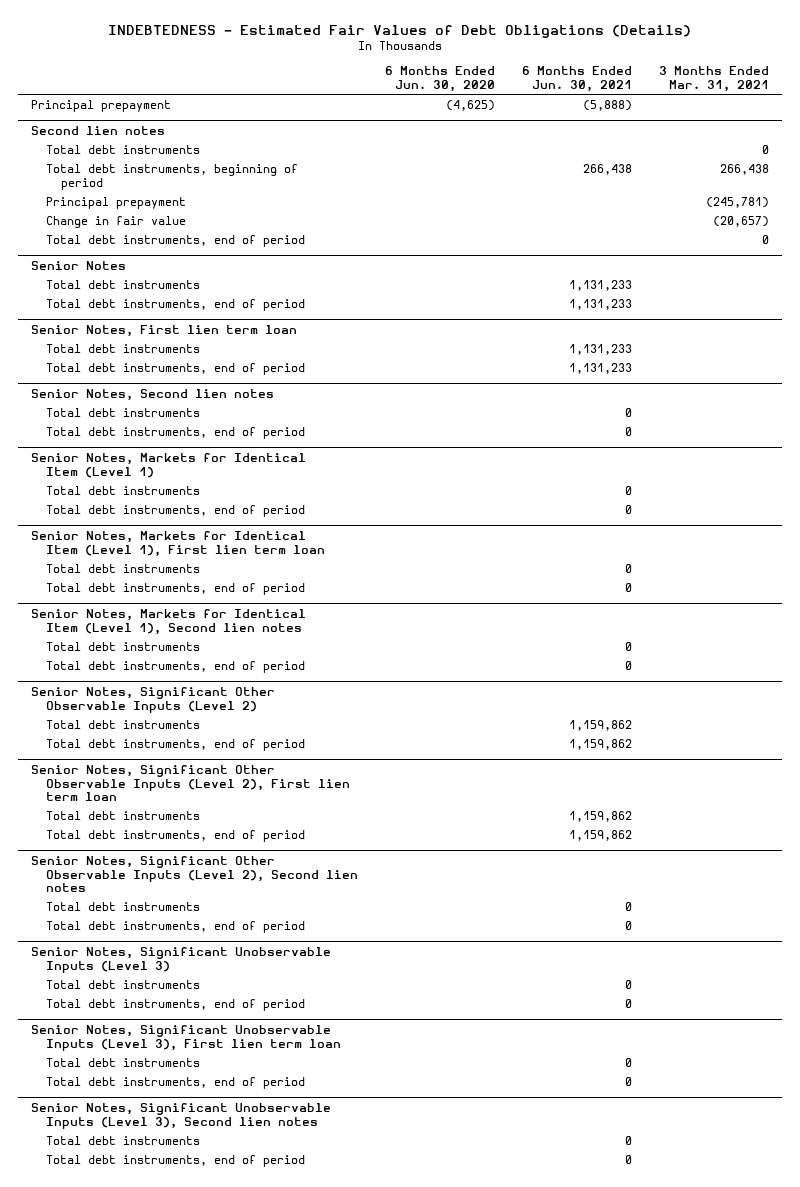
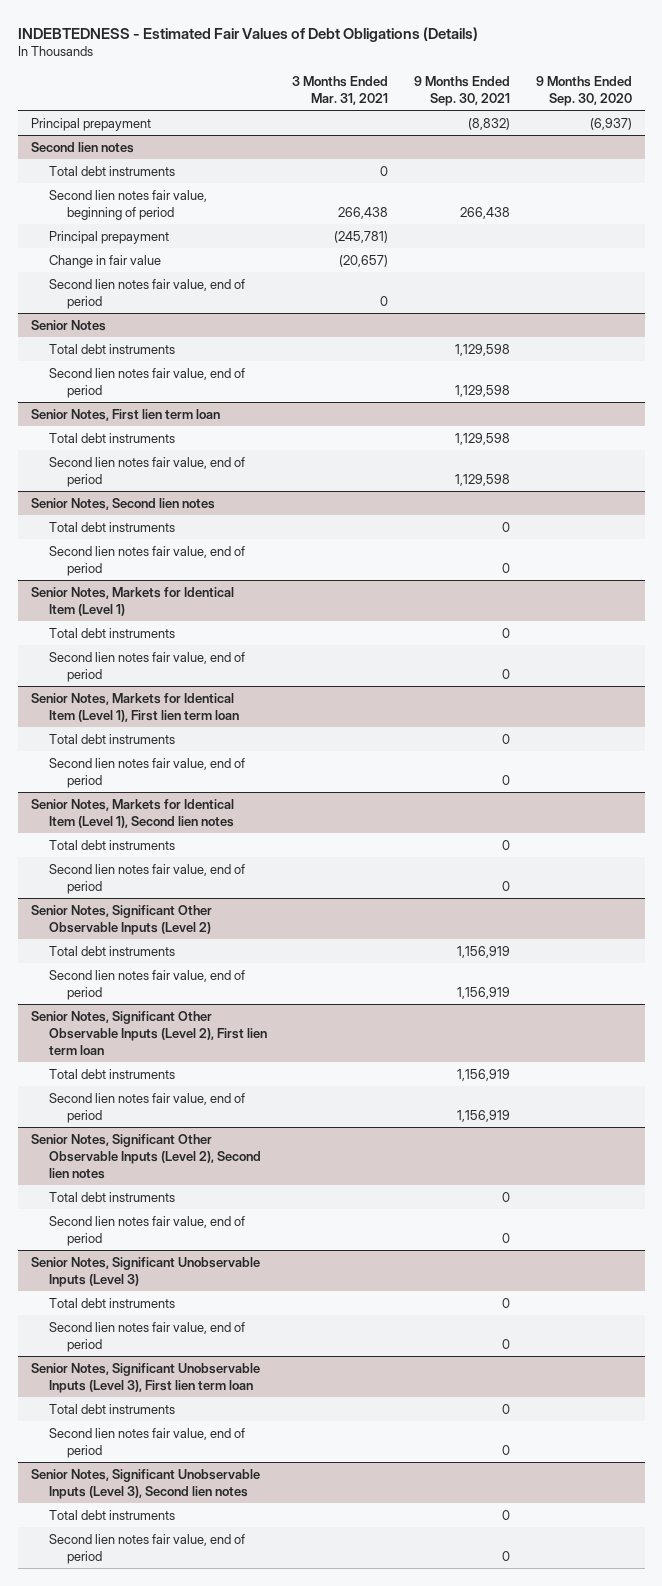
[384,66,495,93] 6 Months Ended Jun. 30, 2020 -> none
[521,66,632,93] 6 Months Ended Jun. 30, 2021 -> none
none -> [414,76,511,107] 9 Months Ended Sep. 30, 2021
none -> [535,76,632,107] 9 Months Ended Sep. 30, 2020
[46,163,299,190] Total debt instruments, beginning of period -> [48,189,207,220] Second lien notes fair value, beginning of period
[46,234,306,247] Total debt instruments, end of period -> [48,278,245,309] Second lien notes fair value, end of period
[46,298,306,311] Total debt instruments, end of period -> [48,367,245,398] Second lien notes fair value, end of period
[46,362,306,375] Total debt instruments, end of period -> [48,456,245,487] Second lien notes fair value, end of period
[46,426,306,439] Total debt instruments, end of period -> [48,545,245,576] Second lien notes fair value, end of period
[46,504,306,517] Total debt instruments, end of period -> [48,651,245,682] Second lien notes fair value, end of period
[46,582,306,595] Total debt instruments, end of period -> [48,757,245,788] Second lien notes fair value, end of period
[46,660,306,673] Total debt instruments, end of period -> [48,863,245,894] Second lien notes fair value, end of period
[46,738,306,751] Total debt instruments, end of period -> [48,969,245,1000] Second lien notes fair value, end of period
[46,829,306,842] Total debt instruments, end of period -> [48,1092,245,1123] Second lien notes fair value, end of period
[46,920,306,933] Total debt instruments, end of period -> [48,1215,245,1246] Second lien notes fair value, end of period
[46,998,306,1011] Total debt instruments, end of period -> [48,1321,245,1352] Second lien notes fair value, end of period
[46,1076,306,1089] Total debt instruments, end of period -> [48,1427,245,1458] Second lien notes fair value, end of period
[46,1154,306,1167] Total debt instruments, end of period -> [48,1533,245,1564] Second lien notes fair value, end of period

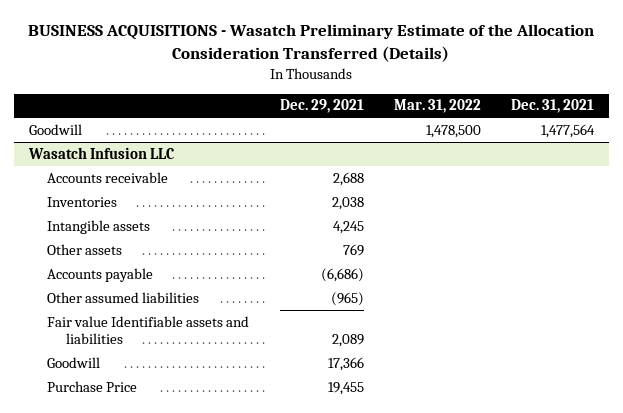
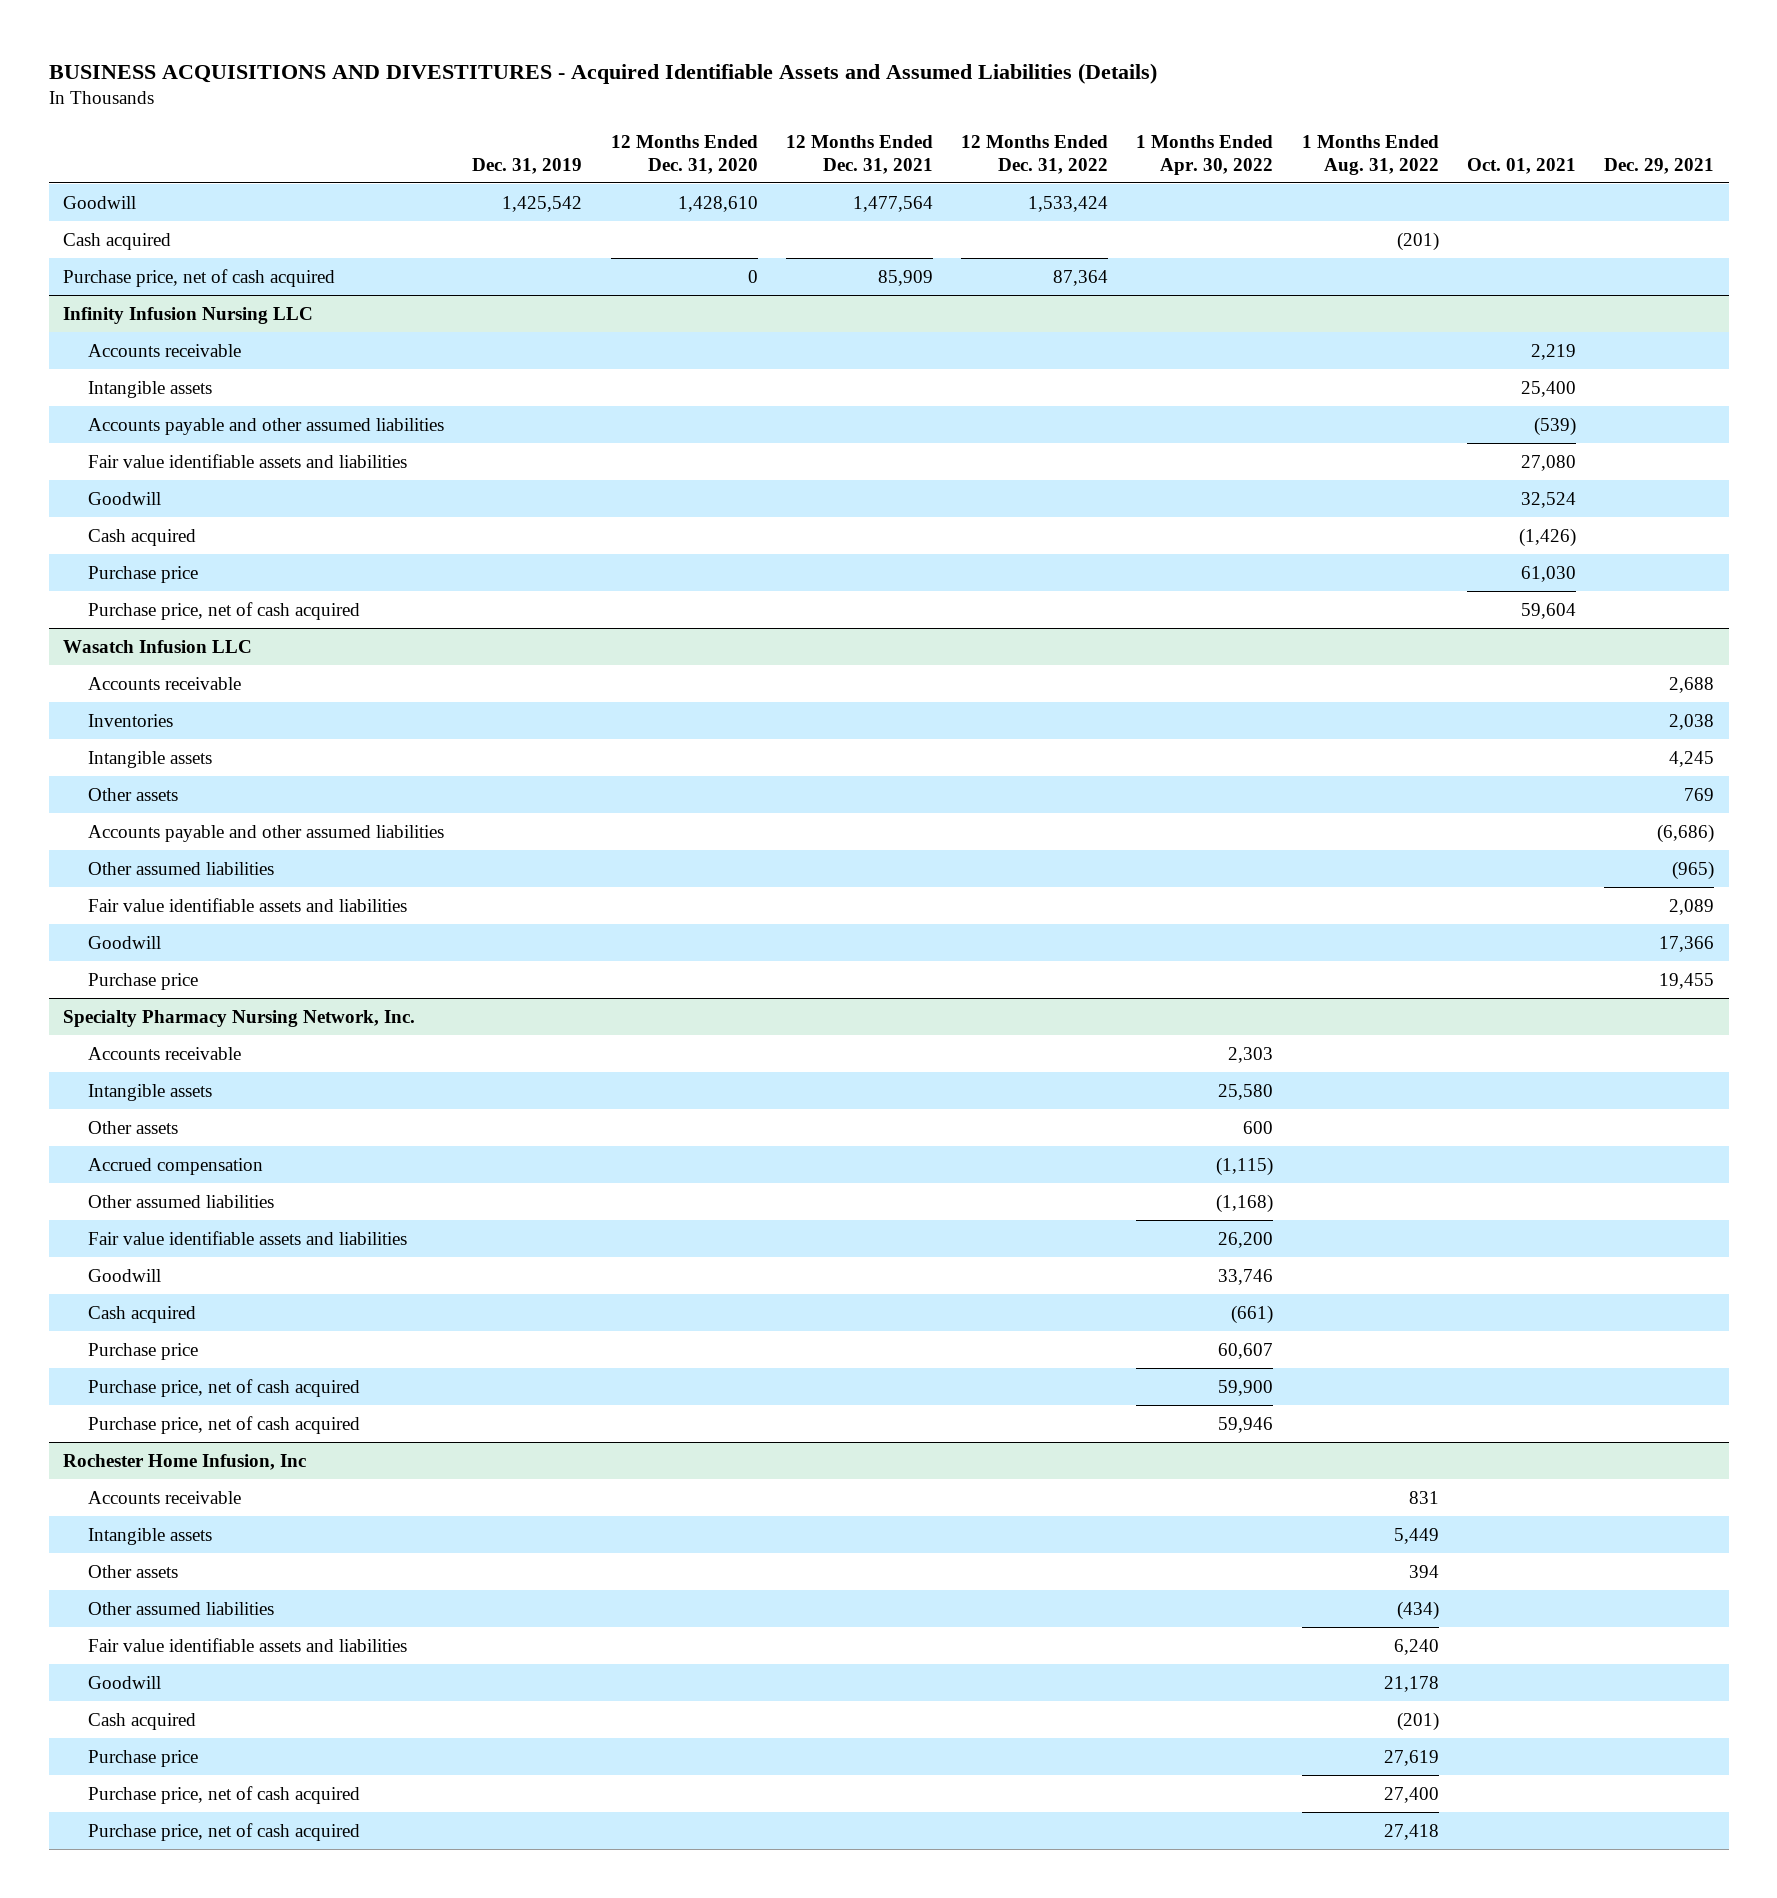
[28,24,595,63] BUSINESS ACQUISITIONS - Wasatch Preliminary Estimate of the Allocation Consideration Transferred (Details) -> [48,62,1157,84] BUSINESS ACQUISITIONS AND DIVESTITURES - Acquired Identifiable Assets and Assumed Liabilities (Details)
[393,99,481,114] Mar. 31, 2022 -> none
[511,99,595,114] Dec. 31, 2021 -> none
none -> [472,157,583,174] Dec. 31, 2019
none -> [610,135,758,174] 12 Months Ended Dec. 31, 2020
none -> [785,135,933,174] 12 Months Ended Dec. 31, 2021
none -> [961,135,1109,174] 12 Months Ended Dec. 31, 2022
none -> [1136,135,1274,175] 1 Months Ended Apr. 30, 2022
none -> [1301,135,1439,175] 1 Months Ended Aug. 31, 2022
none -> [1467,157,1577,174] Oct. 01, 2021
none -> [62,232,171,250] Cash acquired
none -> [62,268,335,287] Purchase price, net of cash acquired
none -> [62,306,313,324] Infinity Infusion Nursing LLC
none -> [87,343,241,357] Accounts receivable
none -> [87,380,212,398] Intangible assets
none -> [87,417,444,435] Accounts payable and other assumed liabilities
none -> [87,453,407,468] Fair value identifiable assets and liabilities
none -> [87,491,161,505] Goodwill
none -> [87,528,196,546] Cash acquired
none -> [87,565,198,583] Purchase price
none -> [87,601,360,620] Purchase price, net of cash acquired
[47,267,154,282] Accounts payable -> [87,824,444,842] Accounts payable and other assumed liabilities
[47,315,250,344] Fair value Identifiable assets and liabilities -> [87,897,407,912] Fair value identifiable assets and liabilities
[47,380,138,392] Purchase Price -> [87,972,198,990] Purchase price
none -> [62,1009,415,1027] Specialty Pharmacy Nursing Network, Inc.
none -> [87,1046,241,1060] Accounts receivable
none -> [87,1083,212,1101] Intangible assets
none -> [87,1120,178,1134] Other assets
none -> [87,1157,263,1175] Accrued compensation
none -> [87,1194,274,1208] Other assumed liabilities
none -> [87,1230,407,1245] Fair value identifiable assets and liabilities
none -> [87,1268,161,1282] Goodwill
none -> [87,1305,196,1323] Cash acquired
none -> [87,1342,198,1360] Purchase price
none -> [87,1378,360,1397] Purchase price, net of cash acquired
none -> [87,1415,360,1434] Purchase price, net of cash acquired
none -> [62,1453,306,1470] Rochester Home Infusion, Inc
none -> [87,1490,241,1504] Accounts receivable
none -> [87,1527,212,1545] Intangible assets
none -> [87,1564,178,1578] Other assets
none -> [87,1601,274,1615] Other assumed liabilities
none -> [87,1637,407,1652] Fair value identifiable assets and liabilities
none -> [87,1675,161,1689] Goodwill
none -> [87,1712,196,1730] Cash acquired
none -> [87,1749,198,1767] Purchase price
none -> [87,1785,360,1804] Purchase price, net of cash acquired
none -> [87,1822,360,1841] Purchase price, net of cash acquired

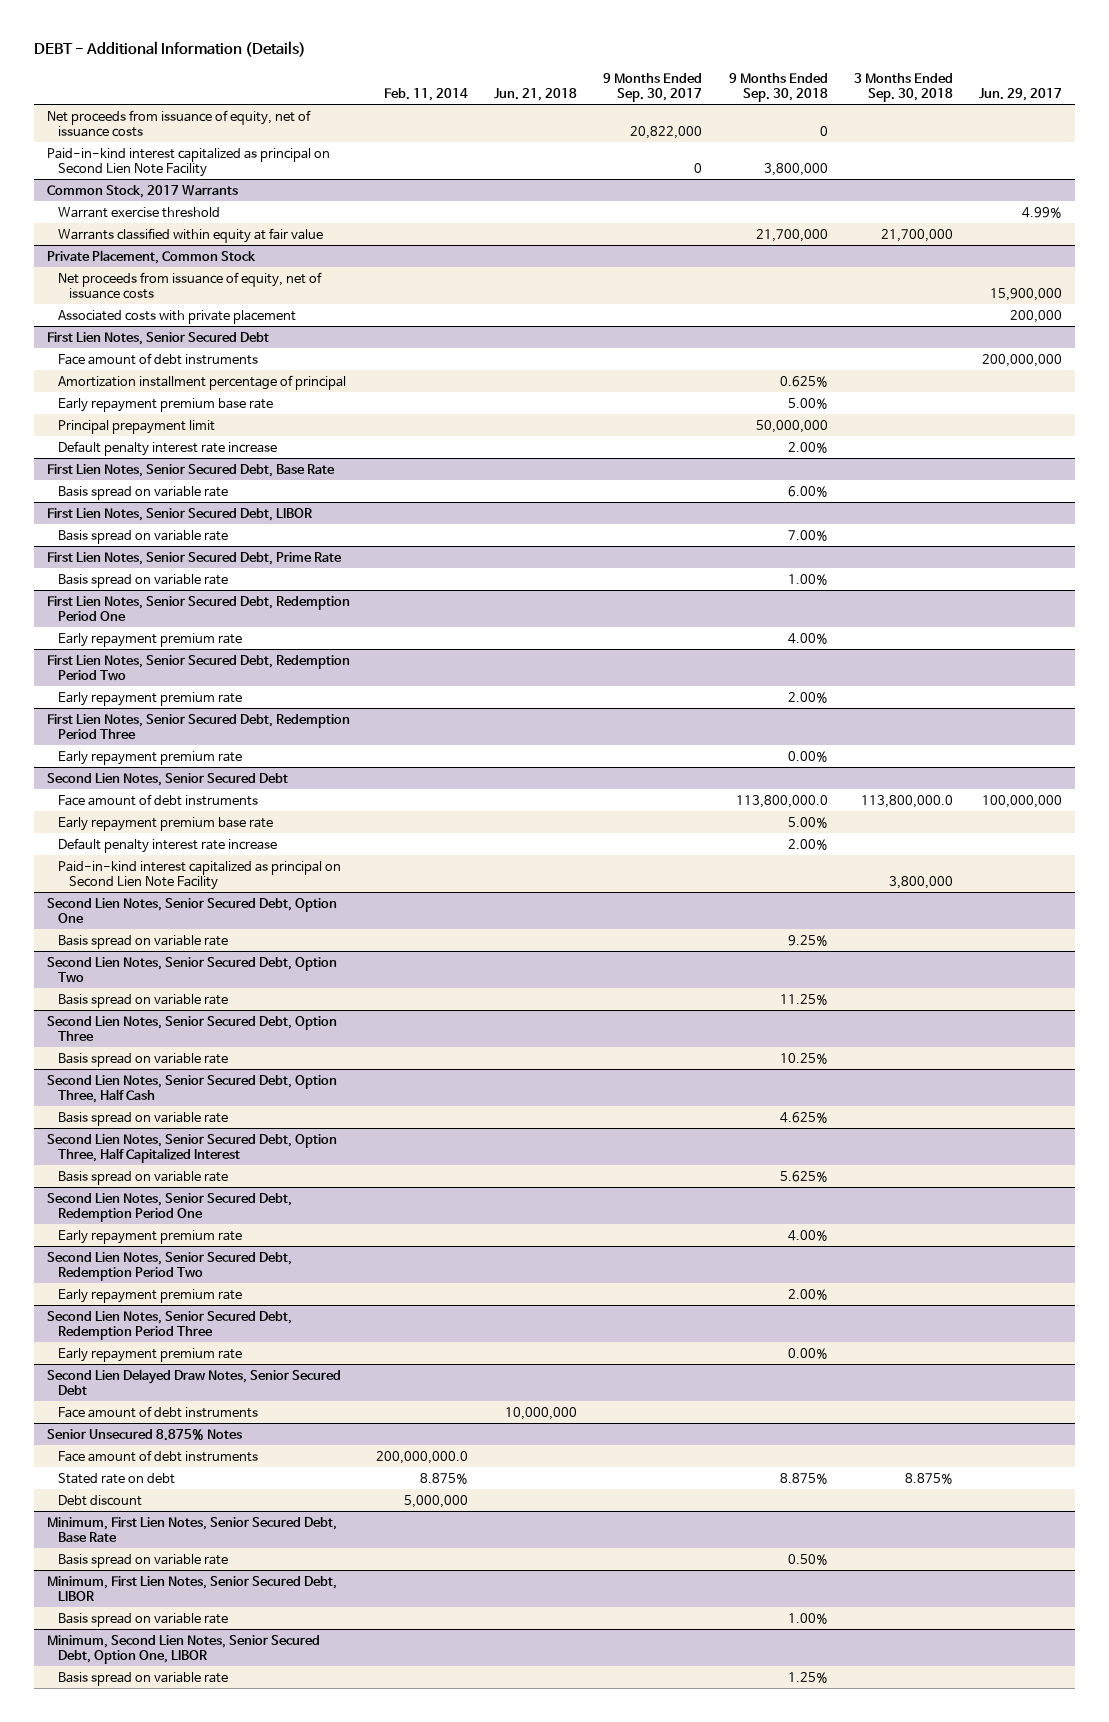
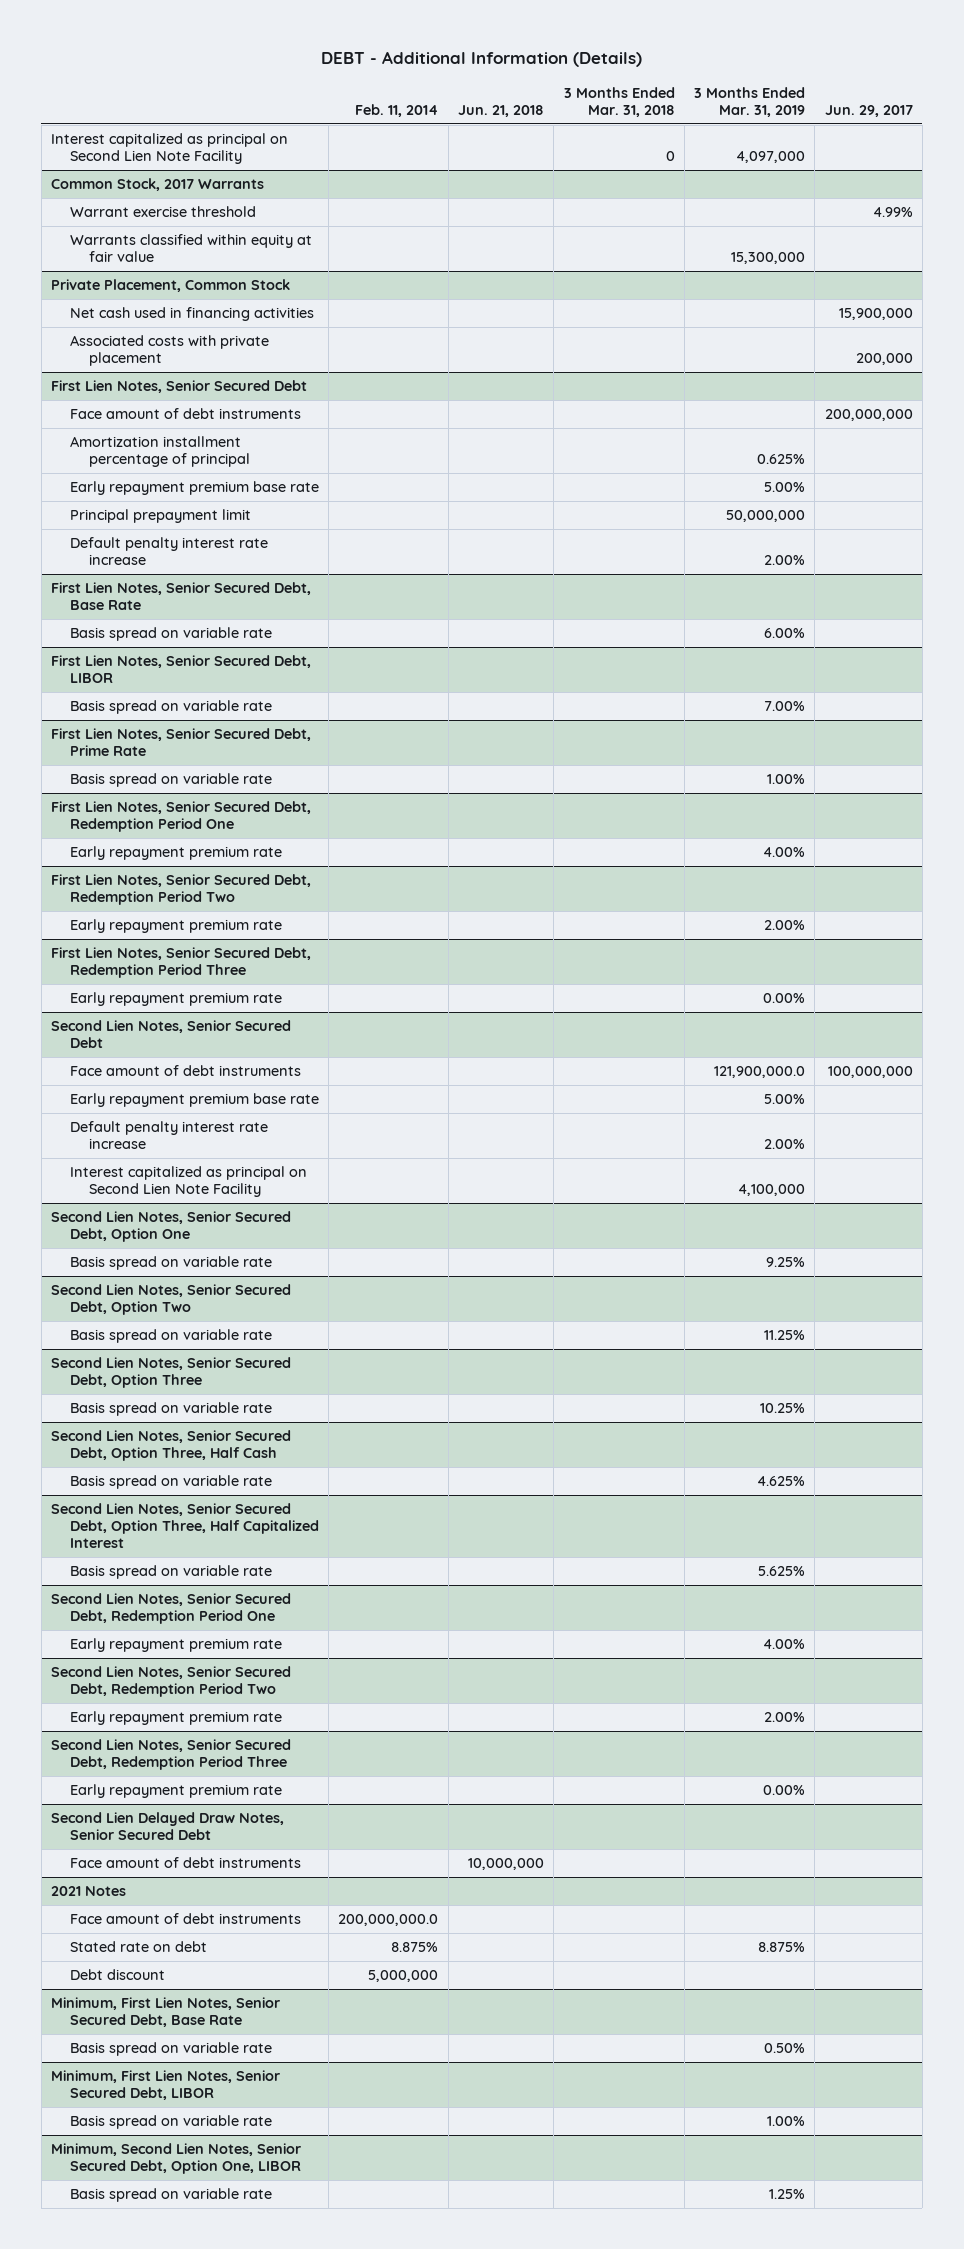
[603,72,703,102] 9 Months Ended Sep. 30, 2017 -> none
[728,72,828,102] 9 Months Ended Sep. 30, 2018 -> none
[853,72,953,102] 3 Months Ended Sep. 30, 2018 -> none
none -> [563,86,675,117] 3 Months Ended Mar. 31, 2018
none -> [694,86,806,117] 3 Months Ended Mar. 31, 2019
[47,109,312,137] Net proceeds from issuance of equity, net of issuance costs -> none
[47,147,331,177] Paid-in-kind interest capitalized as principal on Second Lien Note Facility -> [51,133,289,165] Interest capitalized as principal on Second Lien Note Facility
[58,271,323,299] Net proceeds from issuance of equity, net of issuance costs -> [69,307,314,322] Net cash used in financing activities
[58,860,342,890] Paid-in-kind interest capitalized as principal on Second Lien Note Facility -> [69,1166,307,1198] Interest capitalized as principal on Second Lien Note Facility
[47,1428,243,1441] Senior Unsecured 8.875% Notes -> [51,1886,127,1897] 2021 Notes

